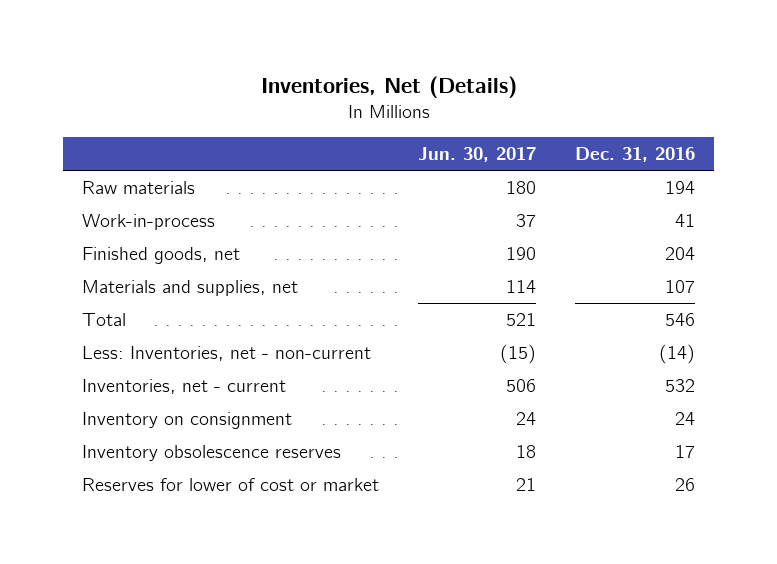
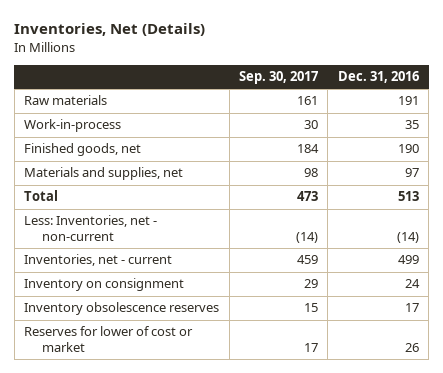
[418,147,537,163] Jun. 30, 2017 -> none
none -> [239,71,319,85] Sep. 30, 2017
[664,180,695,194] 194 -> [397,96,419,106] 191
[674,213,695,227] 41 -> [404,120,419,130] 35
[664,246,695,260] 204 -> [397,144,419,154] 190
[664,279,695,293] 107 -> [404,168,419,178] 97
[664,312,695,326] 546 -> [397,191,419,202] 513
[664,378,695,392] 532 -> [397,255,419,265] 499

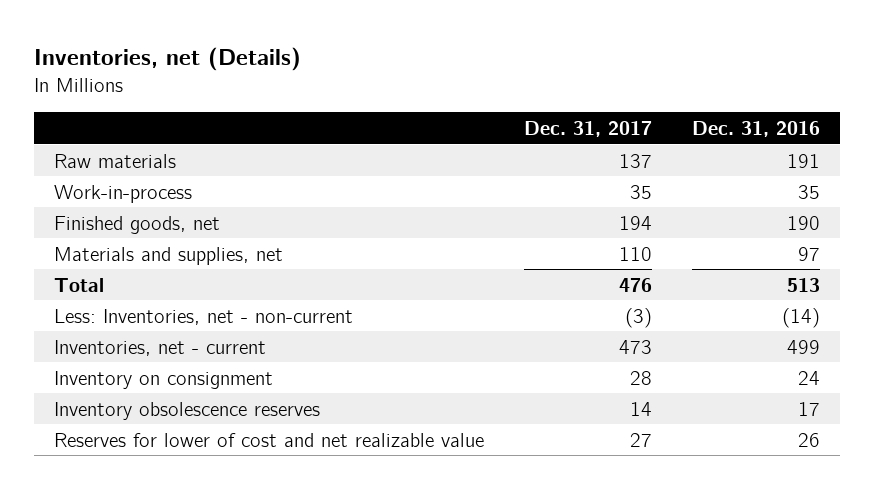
[14,23,206,37] Inventories, Net (Details) -> [34,47,302,72] Inventories, net (Details)
[239,71,319,85] Sep. 30, 2017 -> none
none -> [524,120,653,137] Dec. 31, 2017
[24,326,194,352] Reserves for lower of cost or market -> none
none -> [54,432,485,447] Reserves for lower of cost and net realizable value

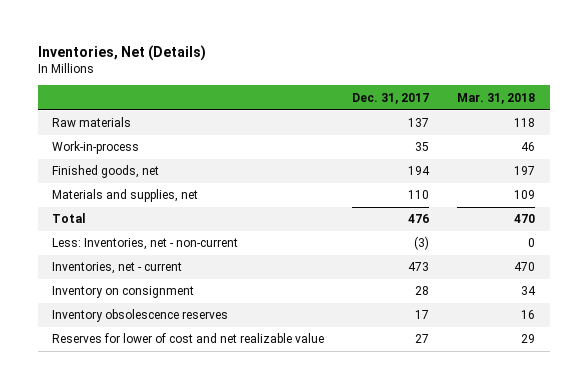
[34,47,302,72] Inventories, net (Details) -> [37,44,206,61] Inventories, Net (Details)
[691,120,820,137] Dec. 31, 2016 -> none
none -> [457,92,536,104] Mar. 31, 2018
[630,401,653,416] 14 -> [415,310,430,320] 17

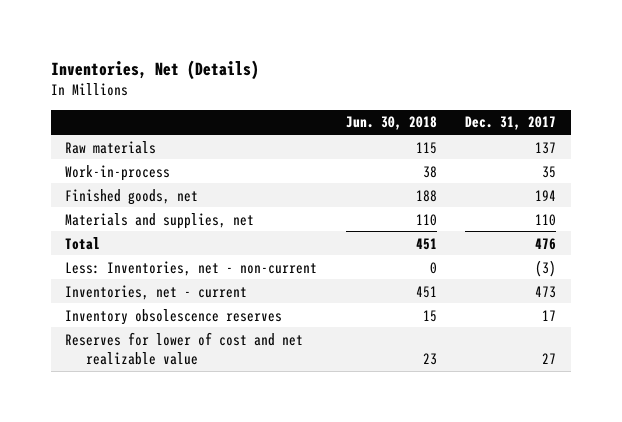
[457,92,536,104] Mar. 31, 2018 -> none
none -> [345,116,437,131] Jun. 30, 2018
[51,286,194,299] Inventory on consignment -> none

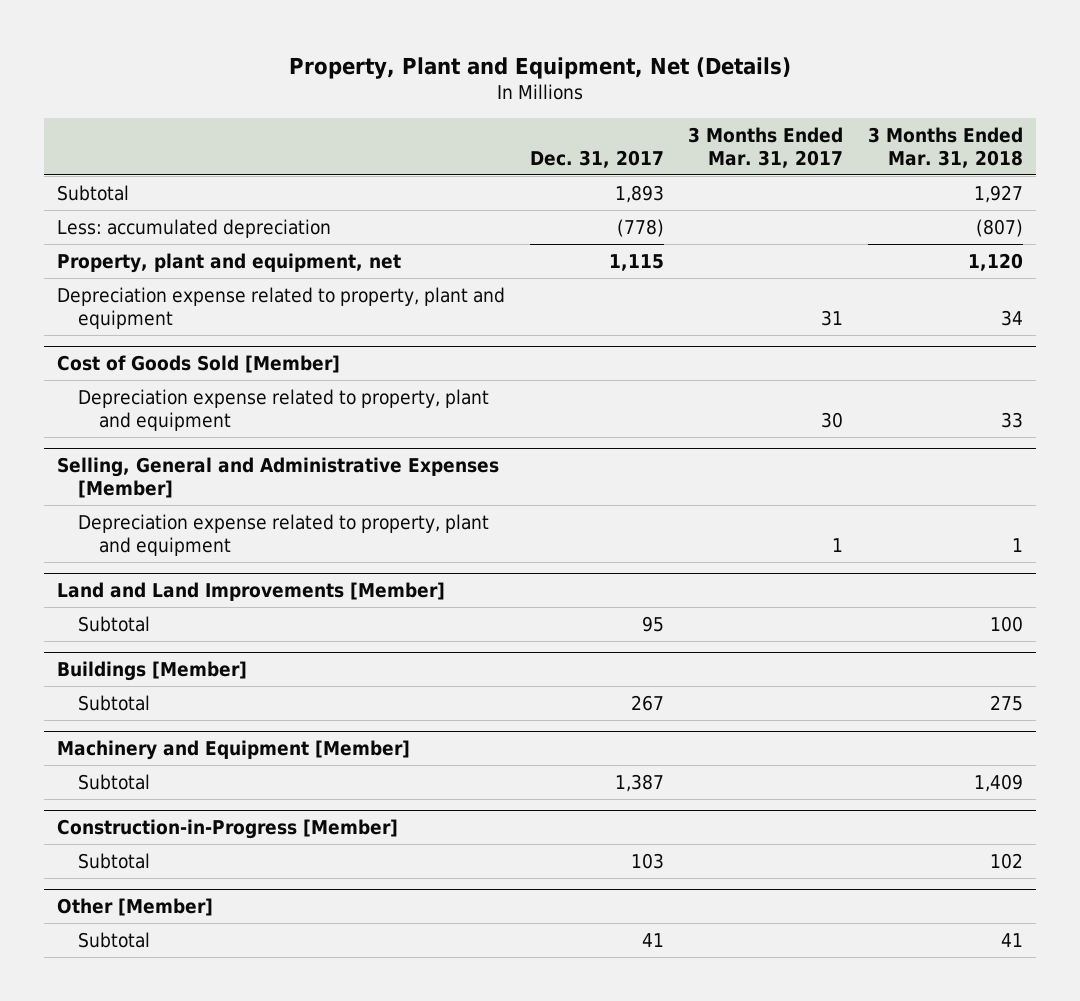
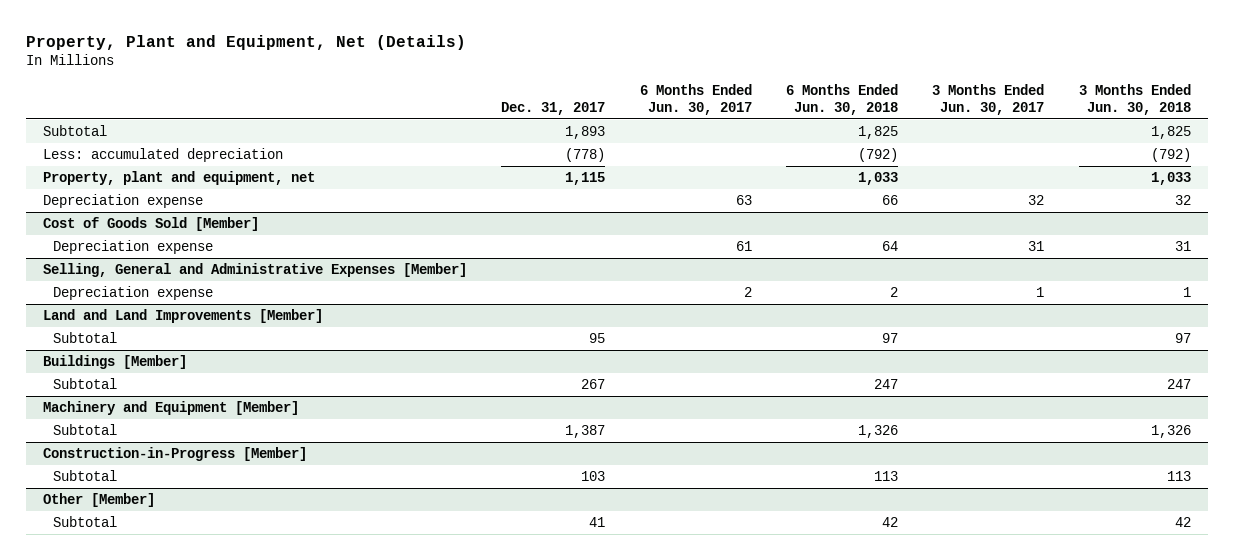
[688,126,844,168] 3 Months Ended Mar. 31, 2017 -> none
[868,126,1024,168] 3 Months Ended Mar. 31, 2018 -> none
none -> [639,84,752,115] 6 Months Ended Jun. 30, 2017
none -> [785,84,898,115] 6 Months Ended Jun. 30, 2018
none -> [932,84,1045,115] 3 Months Ended Jun. 30, 2017
none -> [1078,84,1191,115] 3 Months Ended Jun. 30, 2018
[56,286,505,329] Depreciation expense related to property, plant and equipment -> [42,193,203,208] Depreciation expense
[77,388,489,431] Depreciation expense related to property, plant and equipment -> [53,239,214,254] Depreciation expense
[77,513,489,556] Depreciation expense related to property, plant and equipment -> [53,285,214,300] Depreciation expense

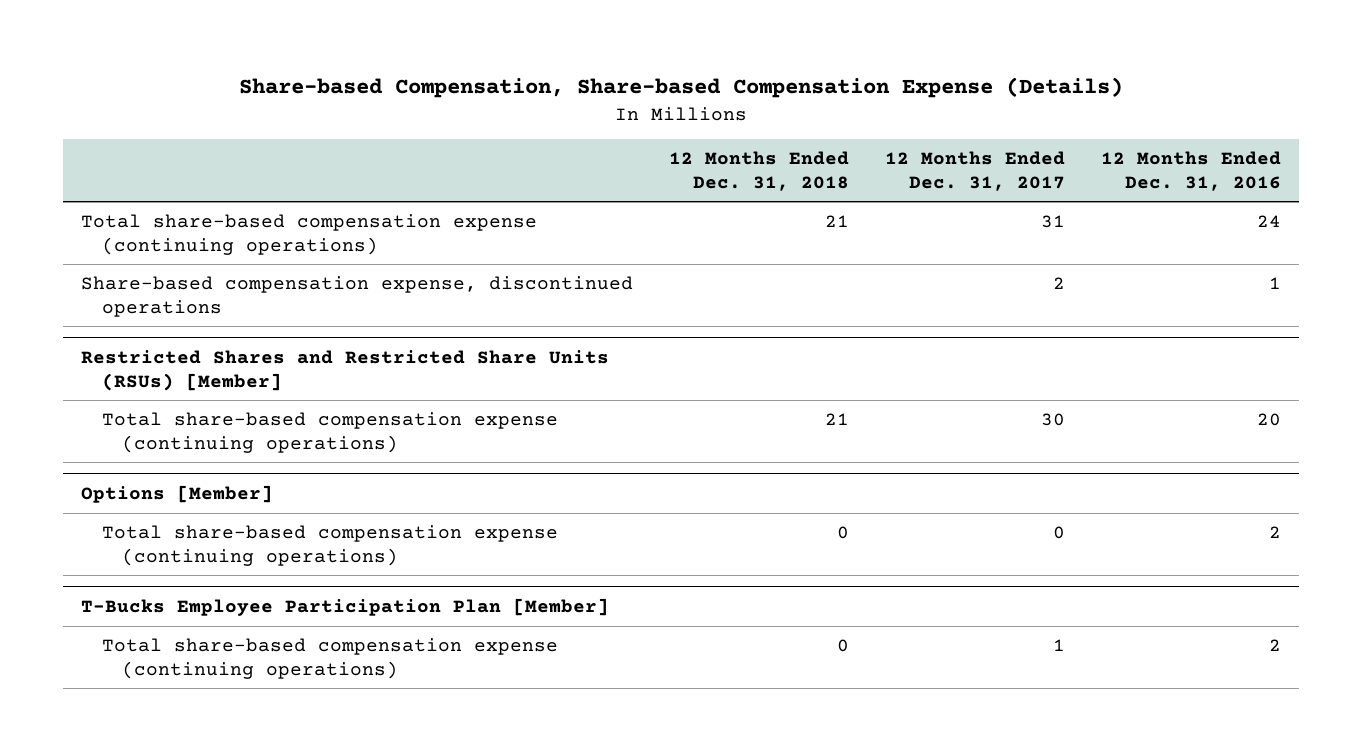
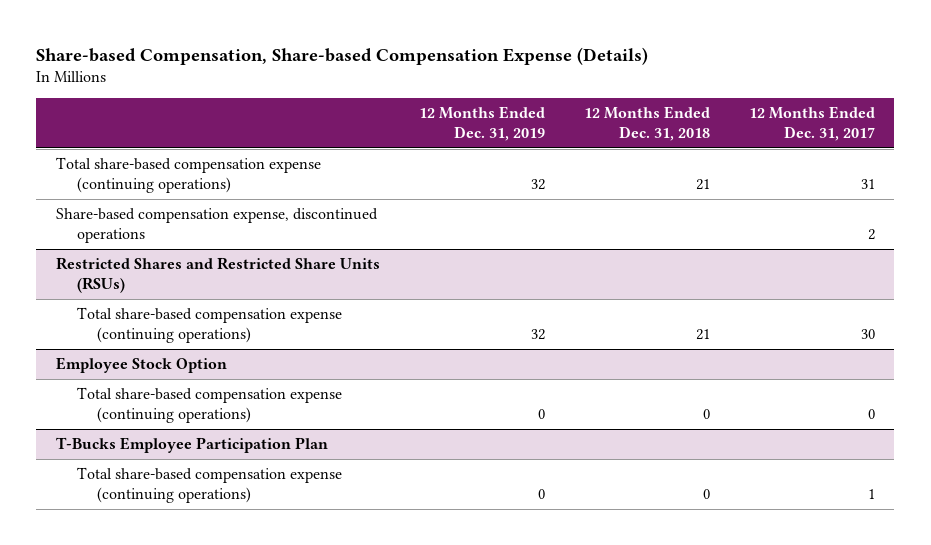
[1101,150,1282,191] 12 Months Ended Dec. 31, 2016 -> none
none -> [418,106,545,142] 12 Months Ended Dec. 31, 2019
[81,349,610,391] Restricted Shares and Restricted Share Units (RSUs) [Member] -> [55,256,380,293] Restricted Shares and Restricted Share Units (RSUs)
[81,484,274,503] Options [Member] -> [55,356,227,373] Employee Stock Option
[81,597,610,616] T-Bucks Employee Participation Plan [Member] -> [55,436,328,453] T-Bucks Employee Participation Plan

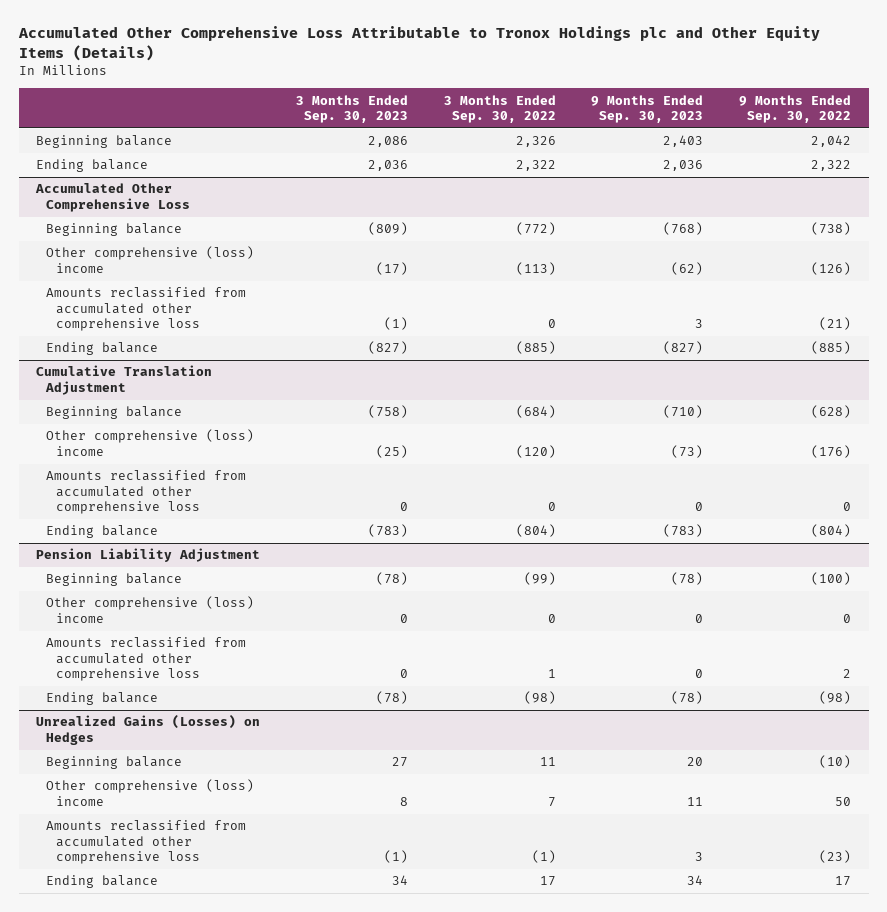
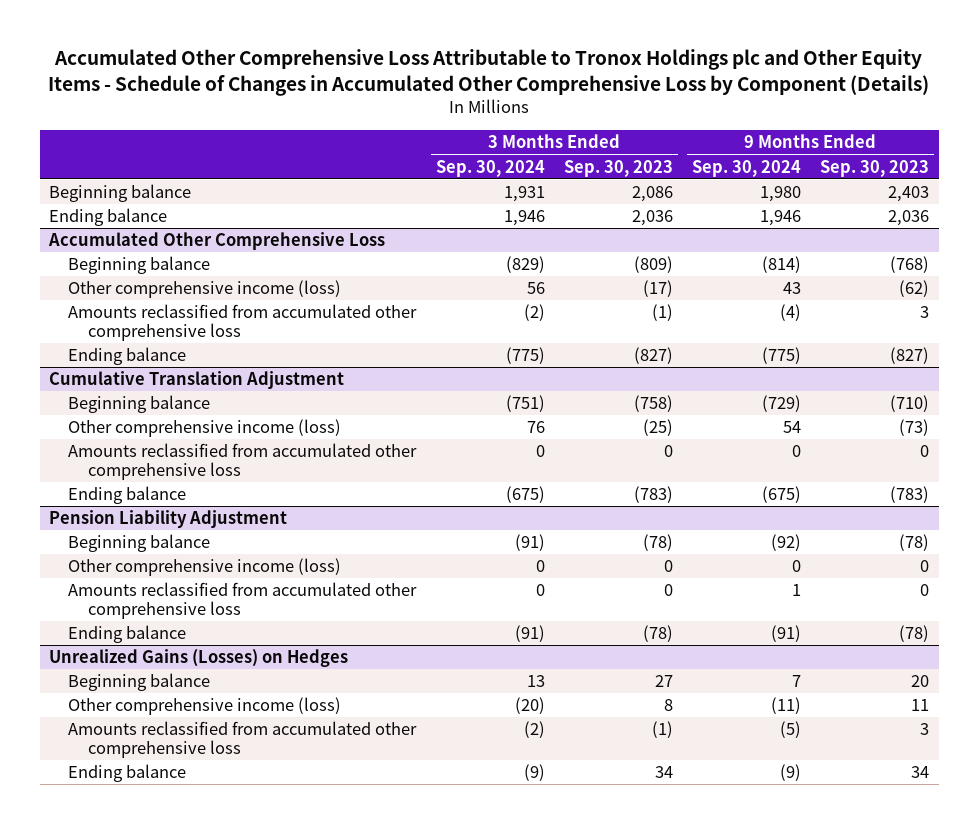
[17,26,820,62] Accumulated Other Comprehensive Loss Attributable to Tronox Holdings plc and Other Equity Items (Details) -> [48,49,930,97] Accumulated Other Comprehensive Loss Attributable to Tronox Holdings plc and Other Equity Items - Schedule of Changes in Accumulated Other Comprehensive Loss by Component (Details)
[443,94,556,124] 3 Months Ended Sep. 30, 2022 -> none
[738,94,851,124] 9 Months Ended Sep. 30, 2022 -> none
none -> [435,159,545,177] Sep. 30, 2024
none -> [691,159,801,177] Sep. 30, 2024
[46,246,255,273] Other comprehensive (loss) income -> [68,280,342,299] Other comprehensive income (loss)
[46,429,255,456] Other comprehensive (loss) income -> [68,419,342,438] Other comprehensive income (loss)
[46,596,255,623] Other comprehensive (loss) income -> [68,558,342,577] Other comprehensive income (loss)
[46,779,255,806] Other comprehensive (loss) income -> [68,697,342,716] Other comprehensive income (loss)

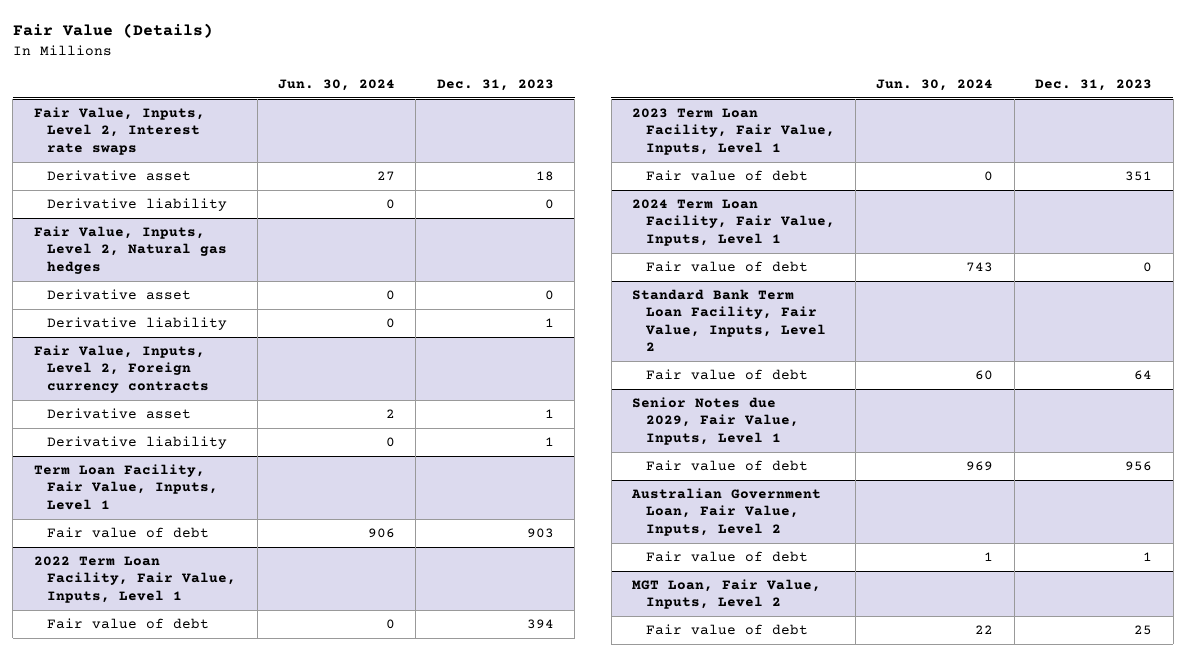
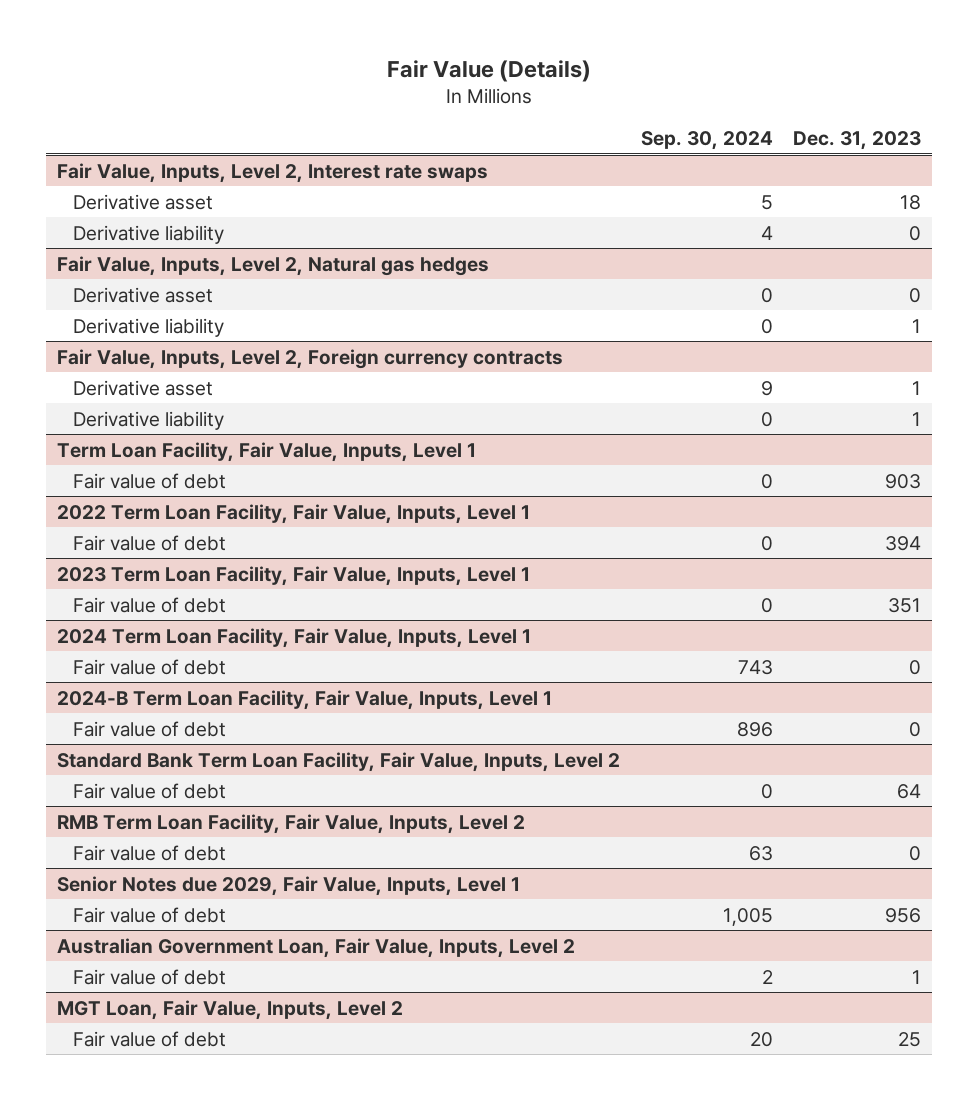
[277,78,395,91] Jun. 30, 2024 -> none
none -> [640,131,773,151] Sep. 30, 2024
none -> [56,689,552,710] 2024-B Term Loan Facility, Fair Value, Inputs, Level 1
none -> [72,720,226,737] Fair value of debt
none -> [56,813,525,834] RMB Term Loan Facility, Fair Value, Inputs, Level 2
none -> [72,844,226,861] Fair value of debt

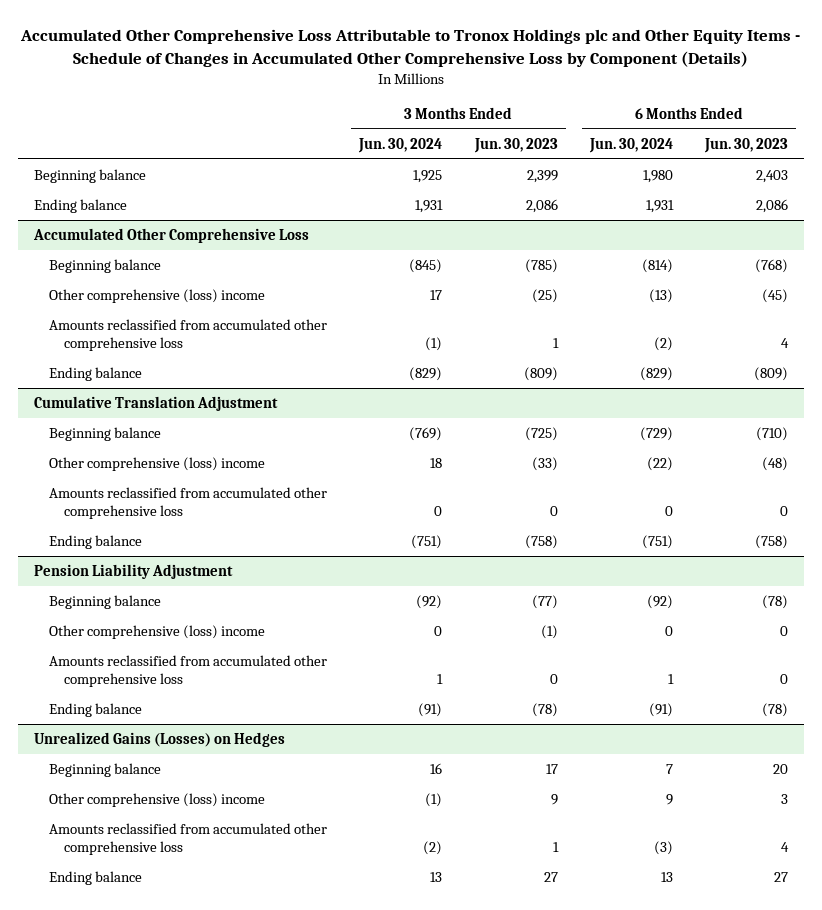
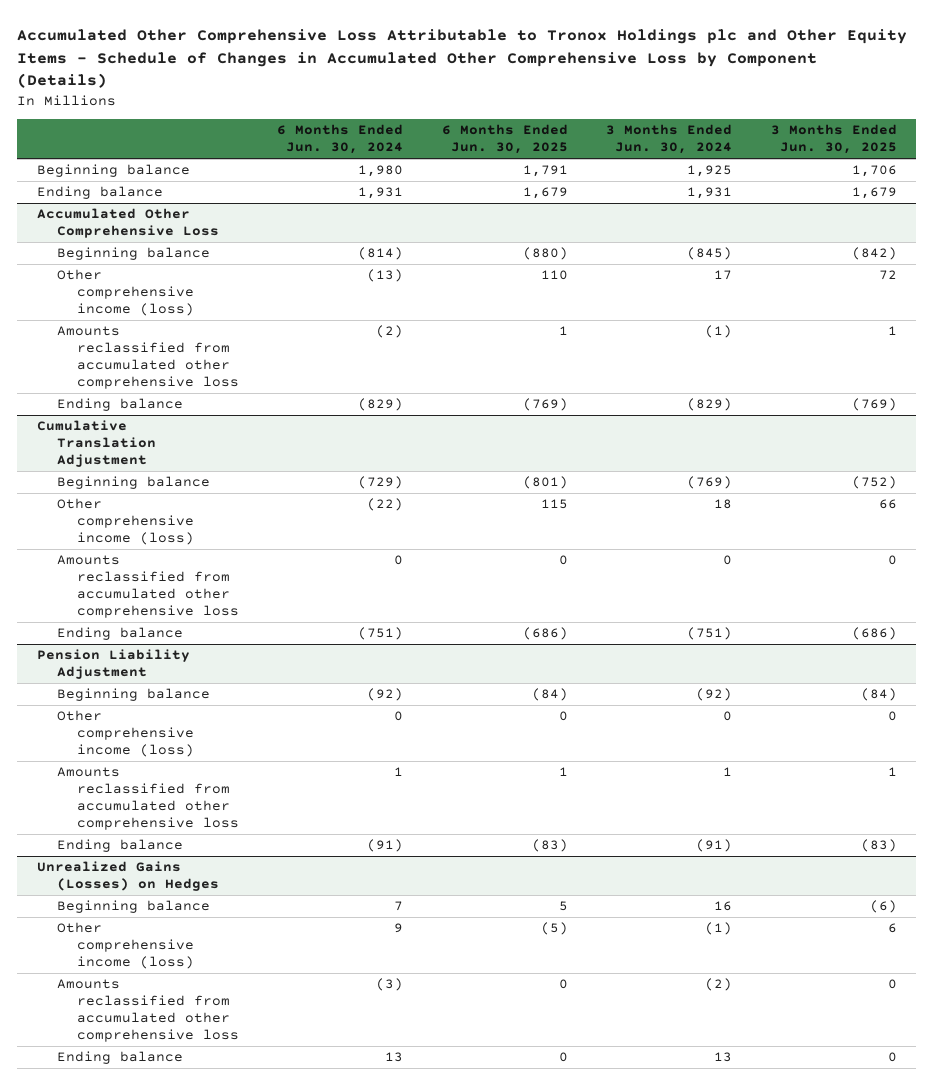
[473,137,558,153] Jun. 30, 2023 -> none
[703,137,788,153] Jun. 30, 2023 -> none
none -> [441,124,568,155] 6 Months Ended Jun. 30, 2025
none -> [771,124,898,155] 3 Months Ended Jun. 30, 2025
[49,288,266,303] Other comprehensive (loss) income -> [56,269,194,316] Other comprehensive income (loss)
[49,456,266,471] Other comprehensive (loss) income -> [56,498,194,545] Other comprehensive income (loss)
[49,624,266,639] Other comprehensive (loss) income -> [56,710,194,757] Other comprehensive income (loss)
[49,792,266,807] Other comprehensive (loss) income -> [56,922,194,969] Other comprehensive income (loss)

